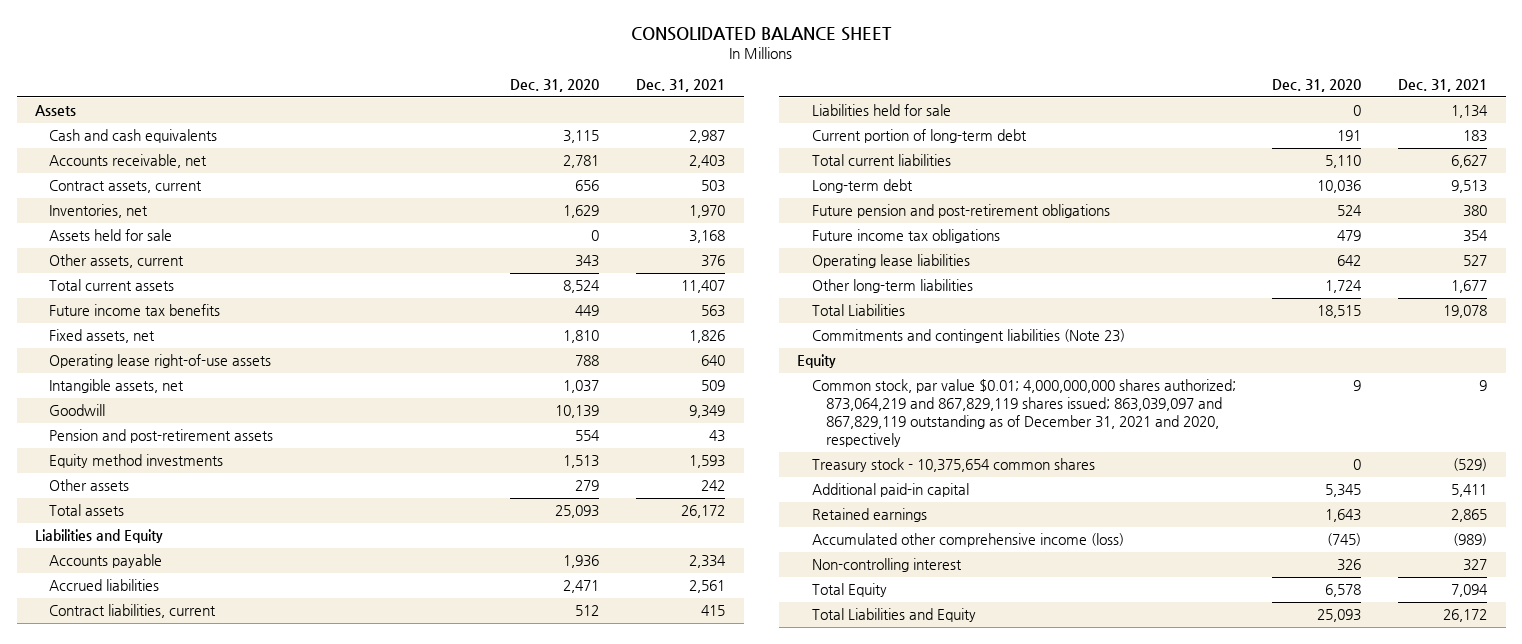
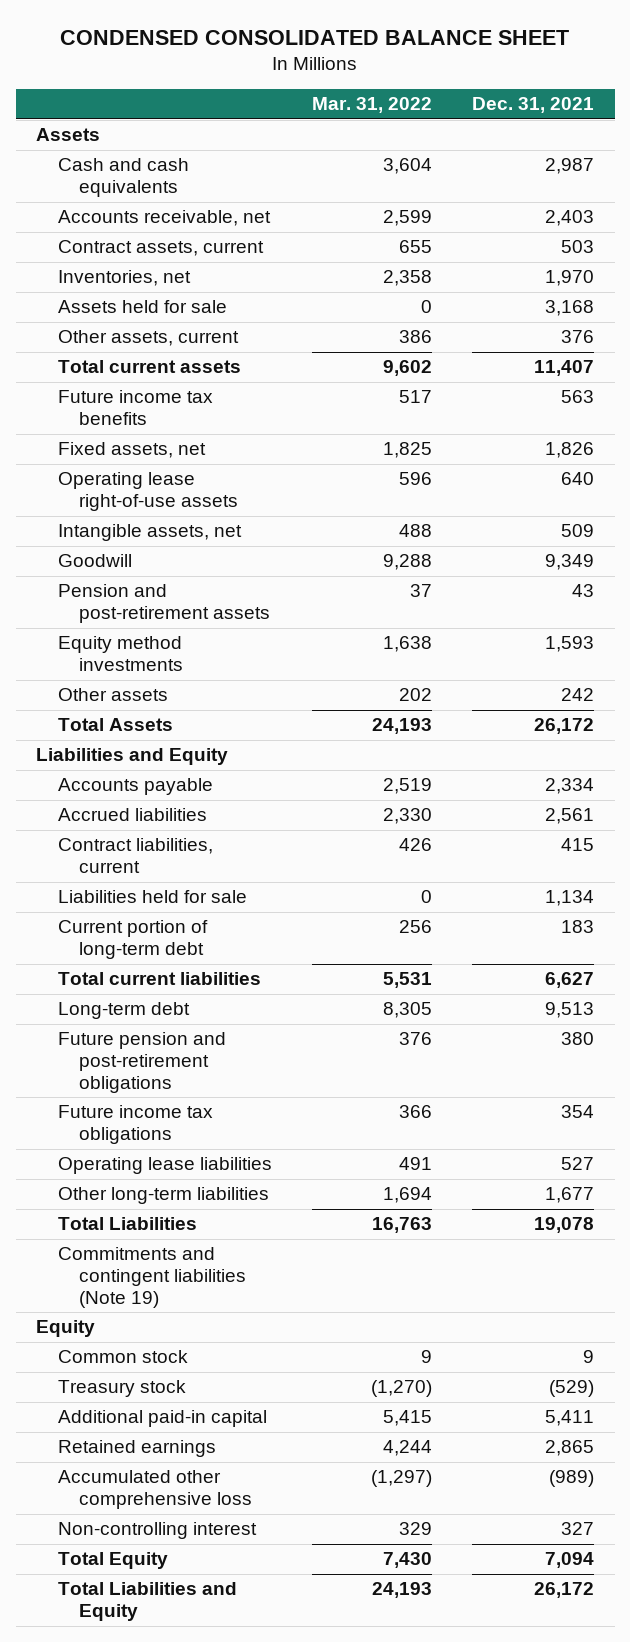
[631,26,893,41] CONSOLIDATED BALANCE SHEET -> [60,29,570,45] CONDENSED CONSOLIDATED BALANCE SHEET
[510,79,600,93] Dec. 31, 2020 -> none
none -> [311,97,432,114] Mar. 31, 2022
[49,504,125,517] Total assets -> [57,718,173,732] Total Assets
[811,329,1125,344] Commitments and contingent liabilities (Note 23) -> [57,1247,246,1309] Commitments and contingent liabilities (Note 19)
[811,379,1236,448] Common stock, par value $0.01; 4,000,000,000 shares authorized; 873,064,219 and 867,829,119 shares issued; 863,039,097 and 867,829,119 outstanding as of December 31, 2021 and 2020, respectively -> [57,1350,188,1364] Common stock
[811,458,1095,473] Treasury stock - 10,375,654 common shares -> [57,1380,186,1398] Treasury stock
[811,533,1124,548] Accumulated other comprehensive income (loss) -> [57,1470,252,1510] Accumulated other comprehensive loss

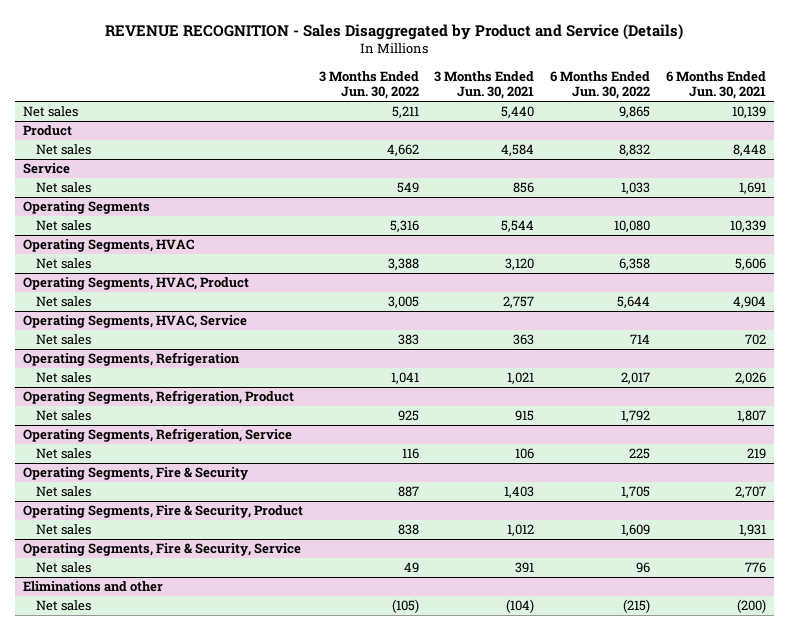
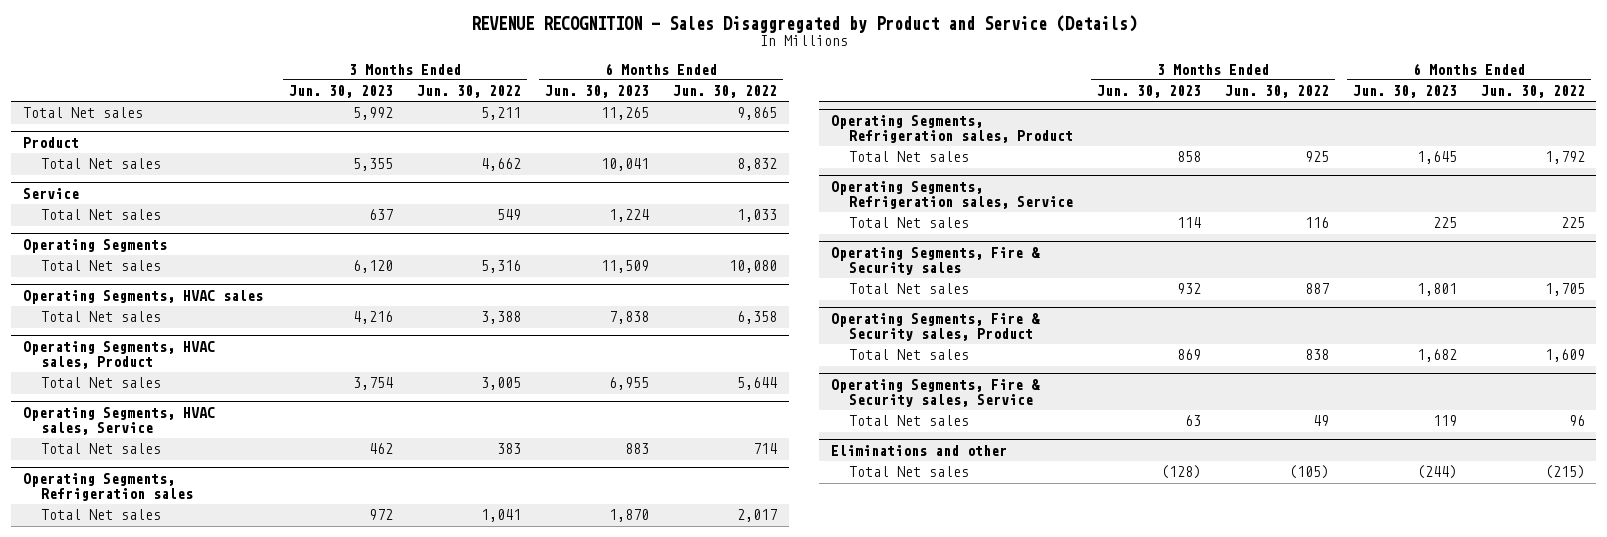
[434,71,535,100] 3 Months Ended Jun. 30, 2021 -> none
[665,71,766,100] 6 Months Ended Jun. 30, 2021 -> none
none -> [288,85,393,99] Jun. 30, 2023
none -> [544,85,649,99] Jun. 30, 2023
[22,106,78,118] Net sales -> [22,107,143,119] Total Net sales
[36,144,92,156] Net sales -> [40,158,161,170] Total Net sales
[36,182,92,194] Net sales -> [40,209,161,221] Total Net sales
[36,220,92,232] Net sales -> [40,260,161,272] Total Net sales
[22,239,194,253] Operating Segments, HVAC -> [22,289,263,304] Operating Segments, HVAC sales
[36,258,92,270] Net sales -> [40,311,161,323] Total Net sales
[22,277,249,291] Operating Segments, HVAC, Product -> [22,340,215,370] Operating Segments, HVAC sales, Product
[36,296,92,308] Net sales -> [40,377,161,389] Total Net sales
[22,315,247,329] Operating Segments, HVAC, Service -> [22,406,215,436] Operating Segments, HVAC sales, Service
[36,334,92,346] Net sales -> [40,443,161,455] Total Net sales
[22,352,240,367] Operating Segments, Refrigeration -> [22,472,193,502] Operating Segments, Refrigeration sales
[36,372,92,384] Net sales -> [40,509,161,521] Total Net sales
[22,390,294,405] Operating Segments, Refrigeration, Product -> [830,114,1073,144] Operating Segments, Refrigeration sales, Product
[36,410,92,422] Net sales -> [848,151,969,163] Total Net sales
[22,428,292,443] Operating Segments, Refrigeration, Service -> [830,180,1073,210] Operating Segments, Refrigeration sales, Service
[36,448,92,460] Net sales -> [848,217,969,229] Total Net sales
[22,467,249,481] Operating Segments, Fire & Security -> [830,246,1041,276] Operating Segments, Fire & Security sales
[36,486,92,498] Net sales -> [848,283,969,295] Total Net sales
[22,505,303,519] Operating Segments, Fire & Security, Product -> [830,312,1041,342] Operating Segments, Fire & Security sales, Product
[36,524,92,536] Net sales -> [848,349,969,361] Total Net sales
[22,543,301,557] Operating Segments, Fire & Security, Service -> [830,378,1041,408] Operating Segments, Fire & Security sales, Service
[36,562,92,574] Net sales -> [848,415,969,427] Total Net sales
[36,600,92,612] Net sales -> [848,466,969,478] Total Net sales

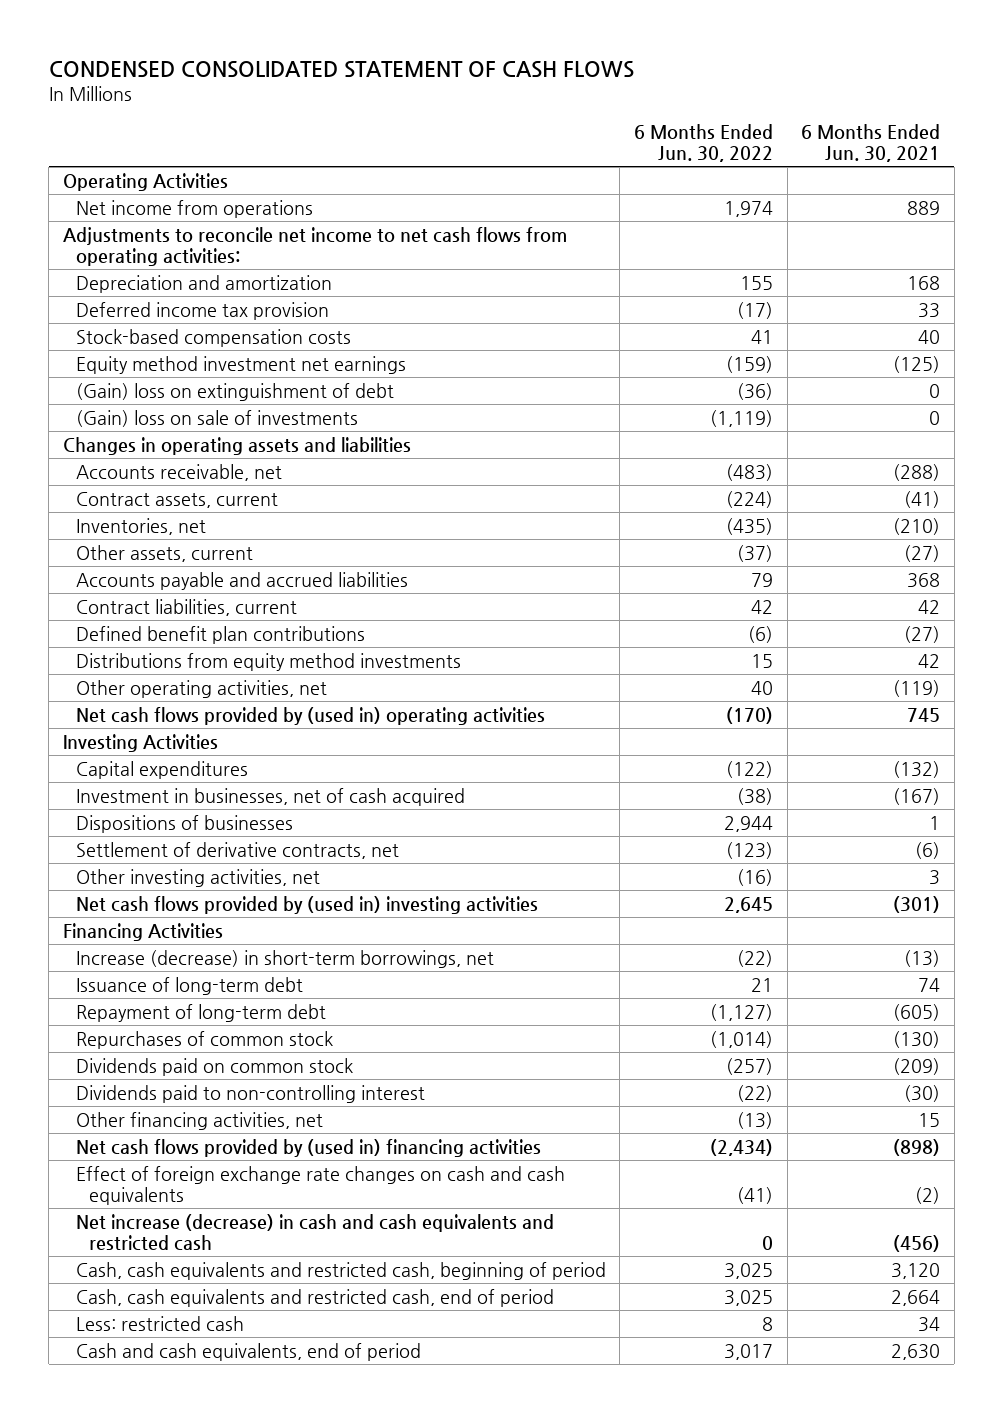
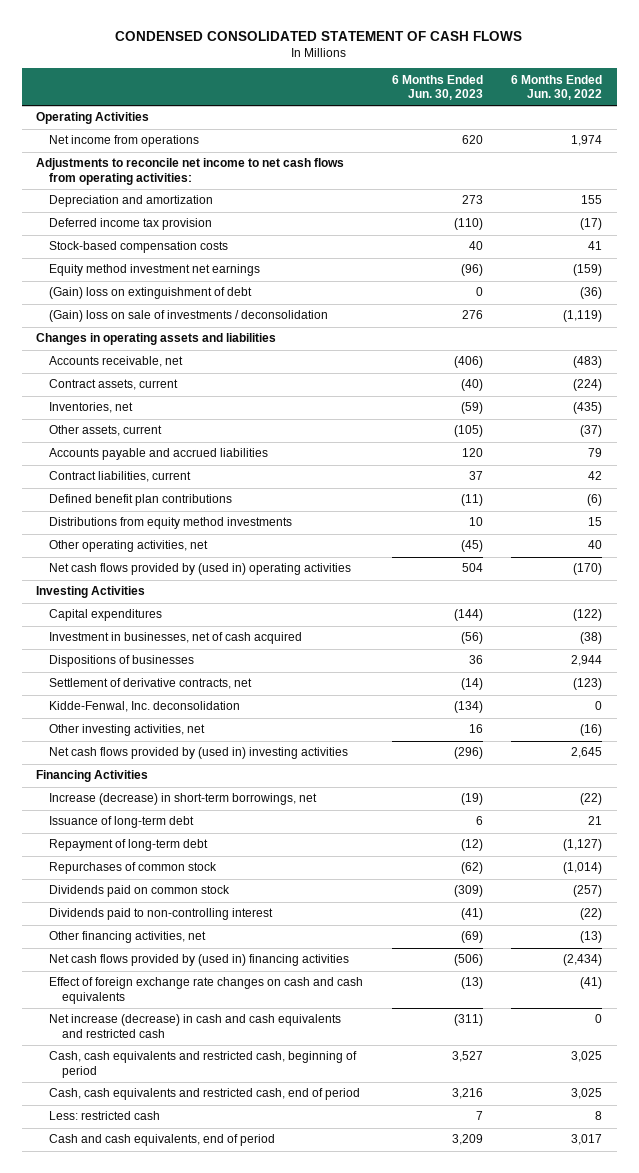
[801,123,941,162] 6 Months Ended Jun. 30, 2021 -> none
none -> [391,74,483,100] 6 Months Ended Jun. 30, 2023
[75,409,358,427] (Gain) loss on sale of investments -> [49,310,329,323] (Gain) loss on sale of investments / deconsolidation
none -> [49,701,241,713] Kidde-Fenwal, Inc. deconsolidation

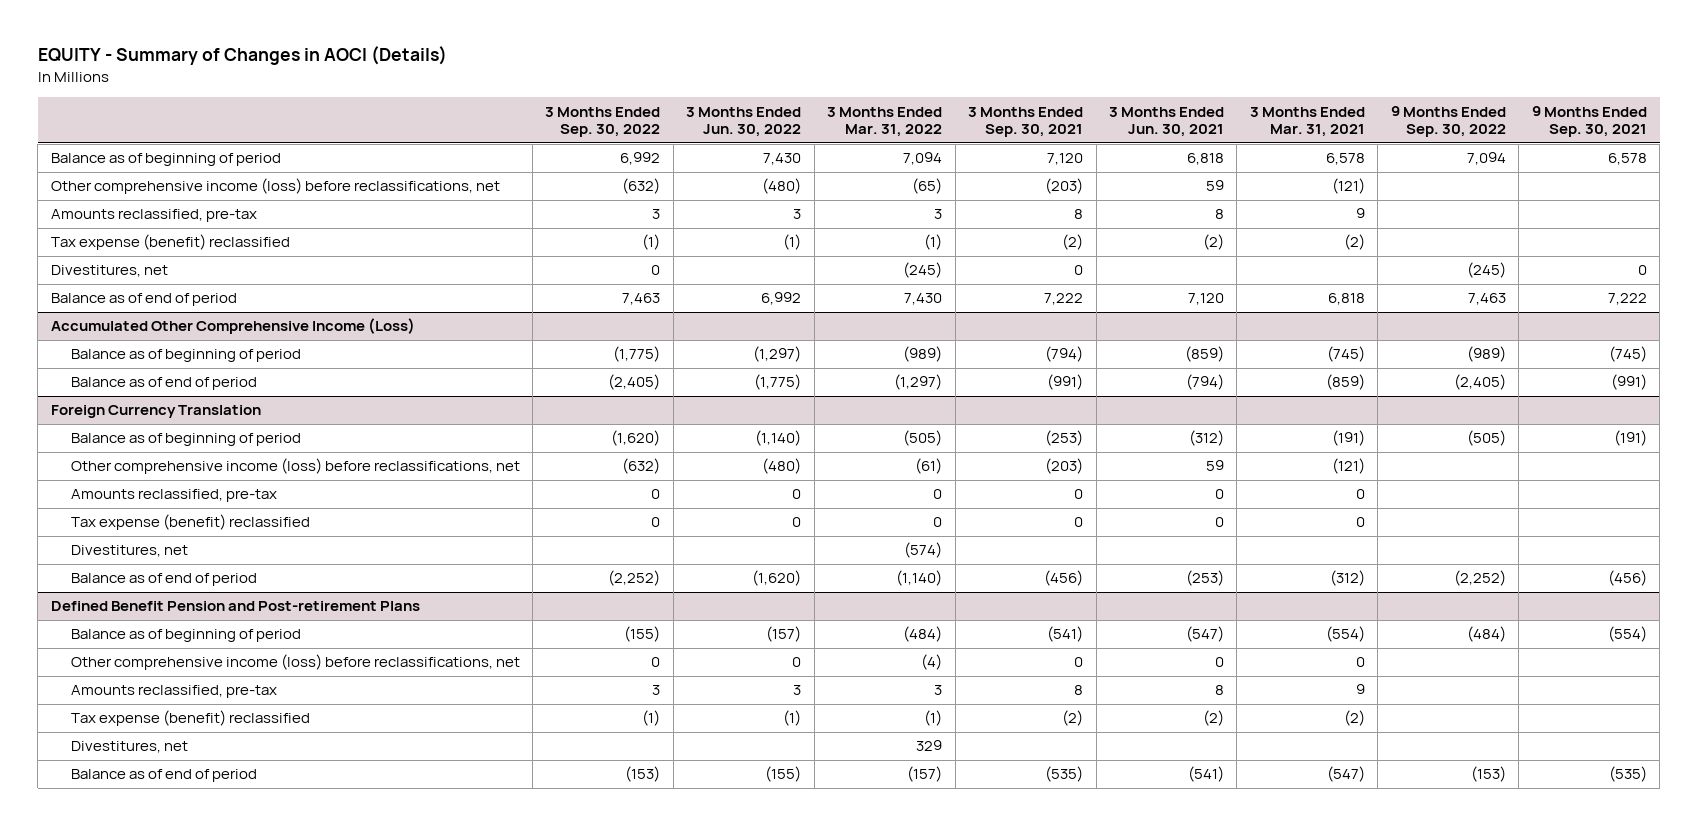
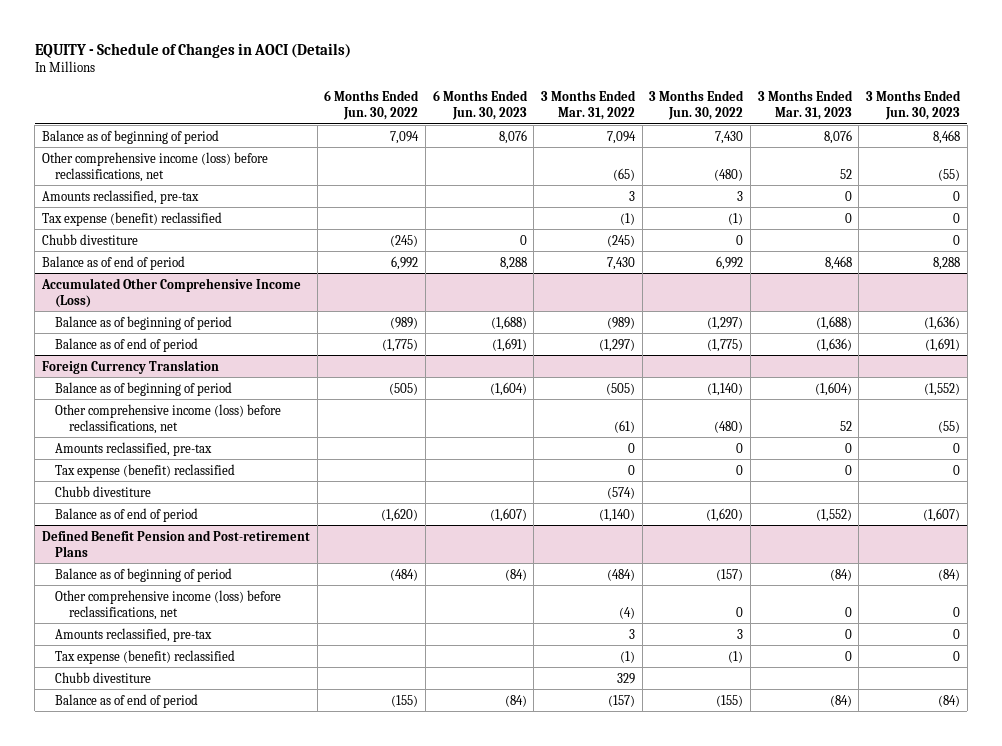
[37,46,447,66] EQUITY - Summary of Changes in AOCI (Details) -> [34,42,351,58] EQUITY - Schedule of Changes in AOCI (Details)
[545,106,661,138] 3 Months Ended Sep. 30, 2022 -> none
[968,106,1084,138] 3 Months Ended Sep. 30, 2021 -> none
[1109,106,1225,138] 3 Months Ended Jun. 30, 2021 -> none
[1249,106,1365,138] 3 Months Ended Mar. 31, 2021 -> none
[1390,105,1506,138] 9 Months Ended Sep. 30, 2022 -> none
[1531,105,1647,138] 9 Months Ended Sep. 30, 2021 -> none
none -> [324,90,420,120] 6 Months Ended Jun. 30, 2022
none -> [432,90,528,120] 6 Months Ended Jun. 30, 2023
none -> [757,90,853,120] 3 Months Ended Mar. 31, 2023
none -> [866,90,962,120] 3 Months Ended Jun. 30, 2023
[50,265,168,278] Divestitures, net -> none
none -> [41,233,138,245] Chubb divestiture
[70,545,188,558] Divestitures, net -> [55,485,152,497] Chubb divestiture
[70,741,188,754] Divestitures, net -> [55,671,152,683] Chubb divestiture

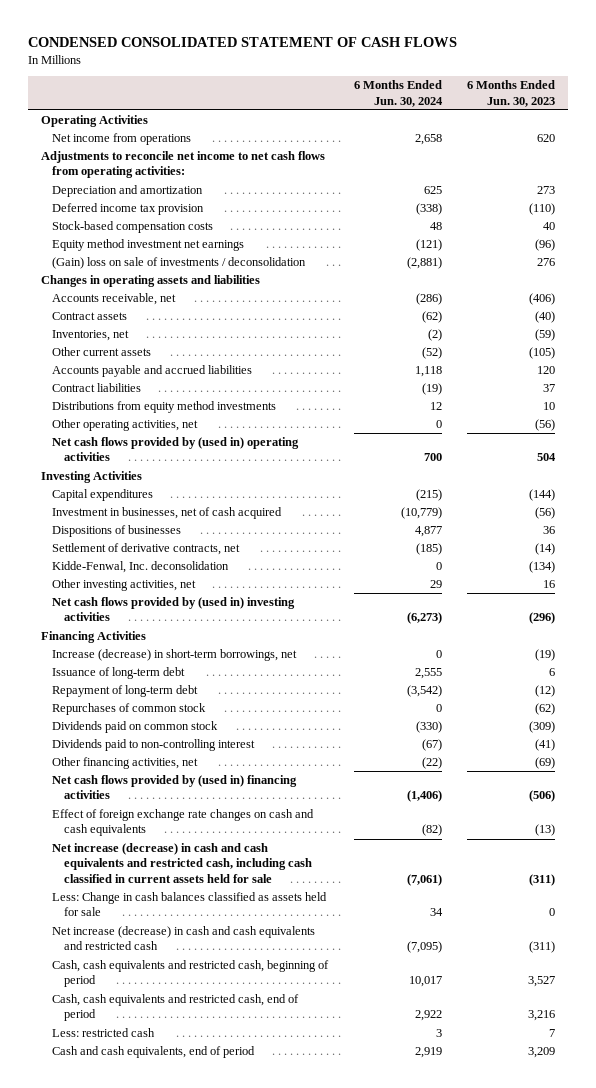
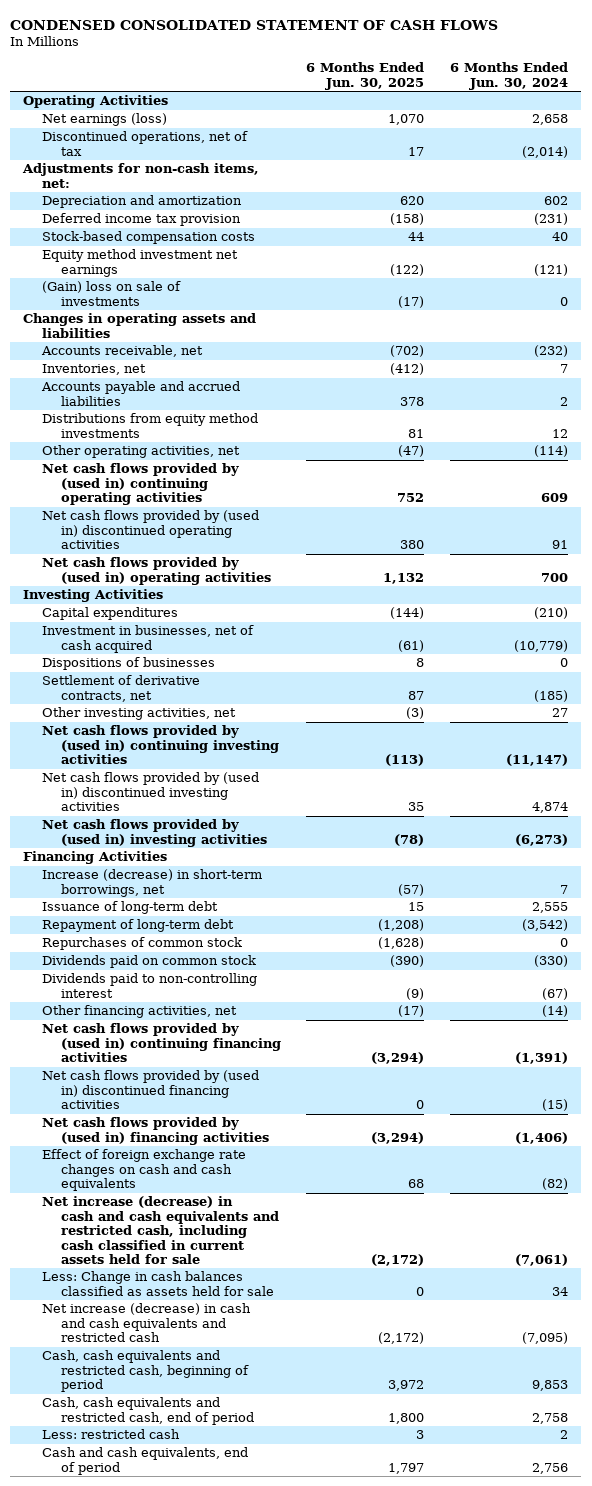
[467,80,556,107] 6 Months Ended Jun. 30, 2023 -> none
none -> [306,62,425,90] 6 Months Ended Jun. 30, 2025
[52,133,192,146] Net income from operations -> [41,113,167,127] Net earnings (loss)
none -> [41,131,248,156] Discontinued operations, net of tax
[40,151,325,179] Adjustments to reconcile net income to net cash flows from operating activities: -> [22,163,260,188] Adjustments for non-cash items, net:
[423,186,442,195] 625 -> [544,196,569,206] 602
[415,203,442,216] (338) -> [534,213,569,226] (231)
[429,222,442,231] 48 -> [552,232,569,242] 40
[52,257,307,270] (Gain) loss on sale of investments / deconsolidation -> [41,281,181,306] (Gain) loss on sale of investments
[406,257,442,270] (2,881) -> [560,296,569,306] 0
[52,312,128,321] Contract assets -> none
[52,347,152,357] Other current assets -> none
[52,383,142,393] Contract liabilities -> none
[415,293,442,306] (286) -> [534,345,569,358] (232)
[427,329,442,342] (2) -> [560,364,569,374] 7
[414,366,442,378] 1,118 -> [560,396,569,406] 2
[435,420,442,429] 0 -> [534,445,569,458] (114)
none -> [41,463,239,506] Net cash flows provided by (used in) continuing operating activities
none -> [41,510,259,550] Net cash flows provided by (used in) discontinued operating activities
[415,489,442,502] (215) -> [534,607,569,620] (210)
[414,526,442,538] 4,877 -> [560,658,569,668] 0
[52,561,230,574] Kidde-Fenwal, Inc. deconsolidation -> none
[429,580,442,589] 29 -> [552,708,569,718] 27
none -> [41,725,279,765] Net cash flows provided by (used in) continuing investing activities
none -> [41,772,259,812] Net cash flows provided by (used in) discontinued investing activities
[435,650,442,659] 0 -> [560,884,569,894] 7
[421,757,442,770] (22) -> [542,1005,569,1018] (14)
none -> [41,1023,281,1063] Net cash flows provided by (used in) continuing financing activities
none -> [41,1070,259,1110] Net cash flows provided by (used in) discontinued financing activities
[408,976,442,988] 10,017 -> [532,1380,569,1392] 9,853
[414,1010,442,1022] 2,922 -> [532,1412,569,1424] 2,758
[435,1029,442,1038] 3 -> [560,1430,569,1440] 2
[414,1047,442,1059] 2,919 -> [532,1462,569,1474] 2,756

